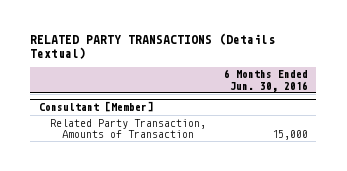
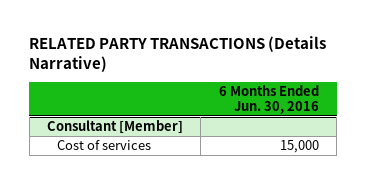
[30,33,276,59] RELATED PARTY TRANSACTIONS (Details Textual) -> [29,35,327,72] RELATED PARTY TRANSACTIONS (Details Narrative)
[50,118,207,138] Related Party Transaction, Amounts of Transaction -> [56,140,151,151] Cost of services

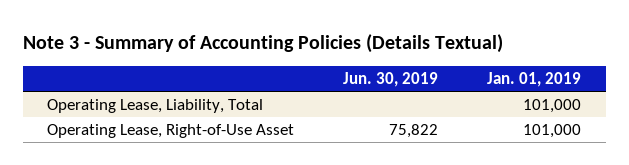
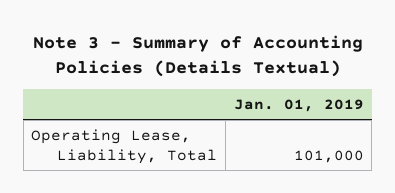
[343,72,439,88] Jun. 30, 2019 -> none
[47,123,295,138] Operating Lease, Right-of-Use Asset -> none

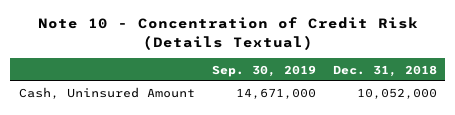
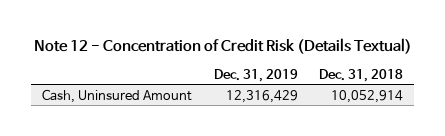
[37,17,418,50] Note 10 - Concentration of Credit Risk (Details Textual) -> [33,38,412,55] Note 12 - Concentration of Credit Risk (Details Textual)
[211,64,316,77] Sep. 30, 2019 -> none
none -> [213,68,298,82] Dec. 31, 2019
[356,88,437,100] 10,052,000 -> [331,89,404,103] 10,052,914

